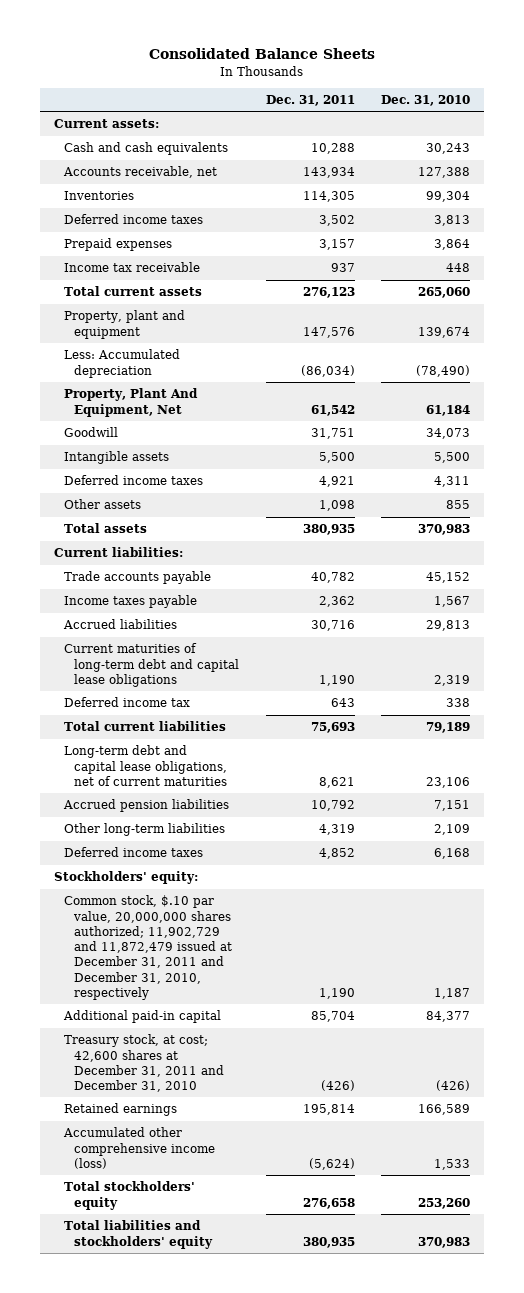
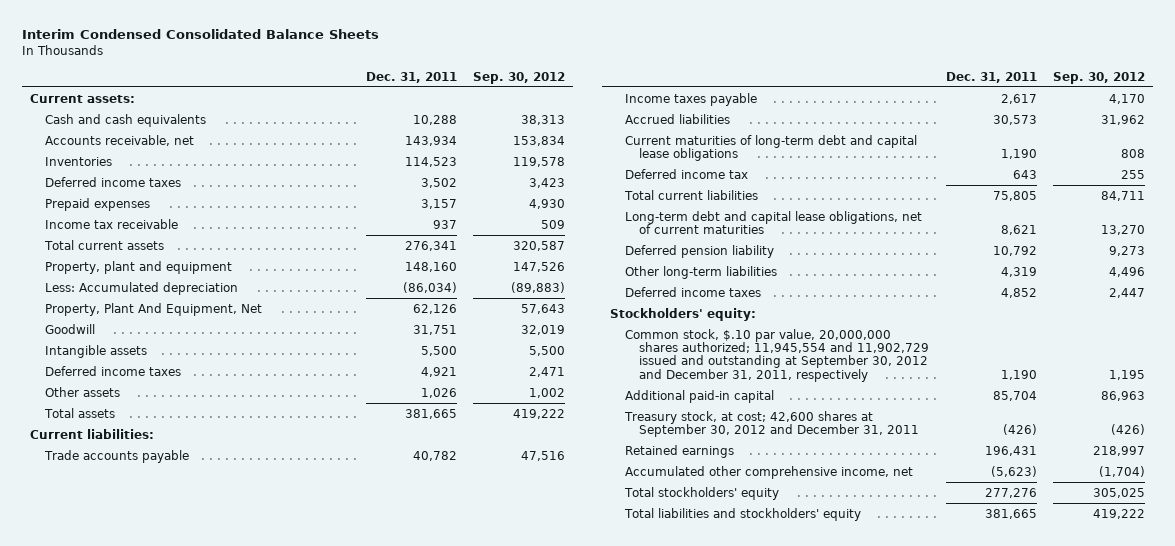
[149,48,376,60] Consolidated Balance Sheets -> [21,29,379,40] Interim Condensed Consolidated Balance Sheets
[381,95,471,107] Dec. 31, 2010 -> none
none -> [473,71,566,84] Sep. 30, 2012
[302,191,355,203] 114,305 -> [404,156,457,167] 114,523
[302,287,355,299] 276,123 -> [404,240,457,251] 276,341
[302,326,355,338] 147,576 -> [404,261,457,272] 148,160
[310,404,355,416] 61,542 -> [412,303,457,314] 62,126
[318,500,355,512] 1,098 -> [420,387,457,398] 1,026
[302,524,355,536] 380,935 -> [404,408,457,419] 381,665
[318,596,355,608] 2,362 -> [1000,93,1037,104] 2,617
[310,620,355,632] 30,716 -> [992,114,1037,125] 30,573
[310,722,355,734] 75,693 -> [992,190,1037,201] 75,805
[62,799,229,813] Accrued pension liabilities -> [624,244,774,258] Deferred pension liability
[63,895,232,1000] Common stock, $.10 par value, 20,000,000 shares authorized; 11,902,729 and 11,872,479 issued at December 31, 2011 and December 31, 2010, respectively -> [624,328,930,382] Common stock, $.10 par value, 20,000,000 shares authorized; 11,945,554 and 11,902,729 issued and outstanding at September 30, 2012 and December 31, 2011, respectively
[63,1034,224,1093] Treasury stock, at cost; 42,600 shares at December 31, 2011 and December 31, 2010 -> [623,410,920,438] Treasury stock, at cost; 42,600 shares at September 30, 2012 and December 31, 2011
[302,1104,355,1116] 195,814 -> [984,445,1037,456] 196,431
[62,1127,215,1169] Accumulated other comprehensive income (loss) -> [624,465,913,479] Accumulated other comprehensive income, net
[308,1157,355,1170] (5,624) -> [990,465,1037,477] (5,623)
[302,1197,355,1209] 276,658 -> [984,487,1037,498] 277,276
[302,1236,355,1248] 380,935 -> [984,508,1037,519] 381,665

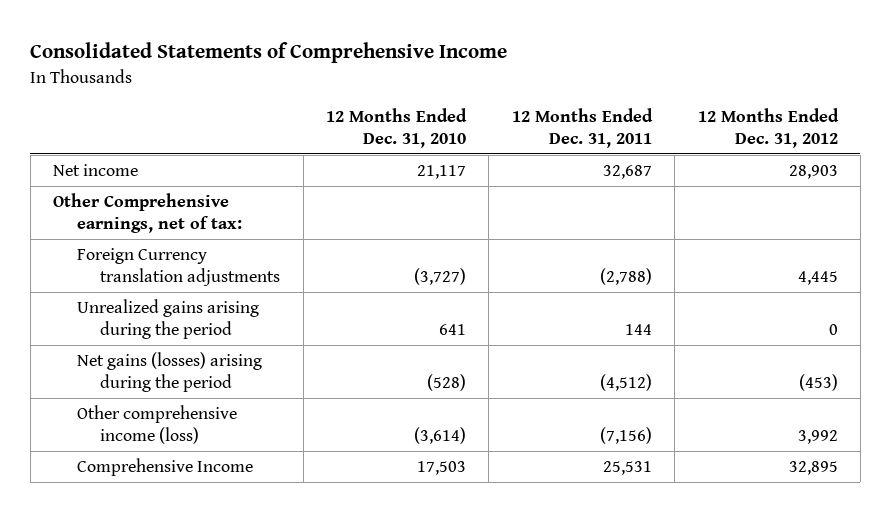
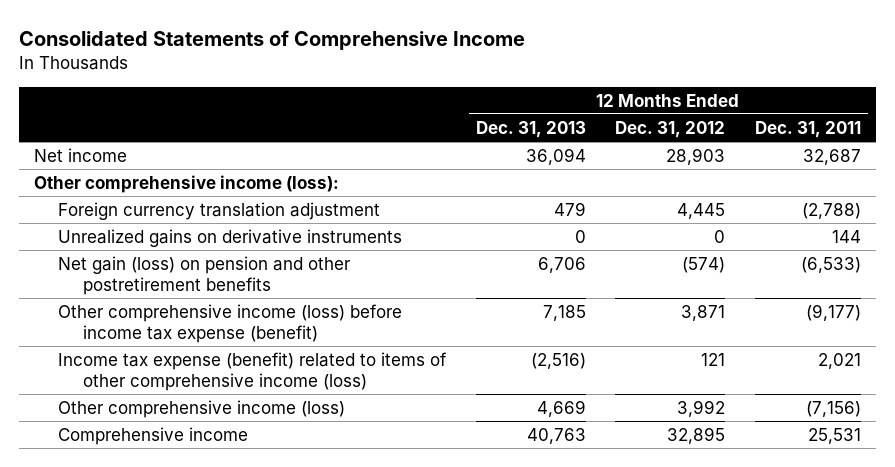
[326,107,468,148] 12 Months Ended Dec. 31, 2010 -> none
none -> [475,120,586,138] Dec. 31, 2013
[53,192,242,234] Other Comprehensive earnings, net of tax: -> [34,174,340,193] Other comprehensive income (loss):
[76,247,281,287] Foreign Currency translation adjustments -> [58,201,381,220] Foreign currency translation adjustment
[76,298,259,340] Unrealized gains arising during the period -> [58,228,403,247] Unrealized gains on derivative instruments
[76,351,262,393] Net gains (losses) arising during the period -> [58,255,352,295] Net gain (loss) on pension and other postretirement benefits
[599,374,652,392] (4,512) -> [800,256,861,273] (6,533)
[798,374,838,392] (453) -> [682,256,726,273] (574)
none -> [58,303,403,343] Other comprehensive income (loss) before income tax expense (benefit)
none -> [58,351,448,391] Income tax expense (benefit) related to items of other comprehensive income (loss)
[76,457,253,476] Comprehensive Income -> [58,426,249,445] Comprehensive income

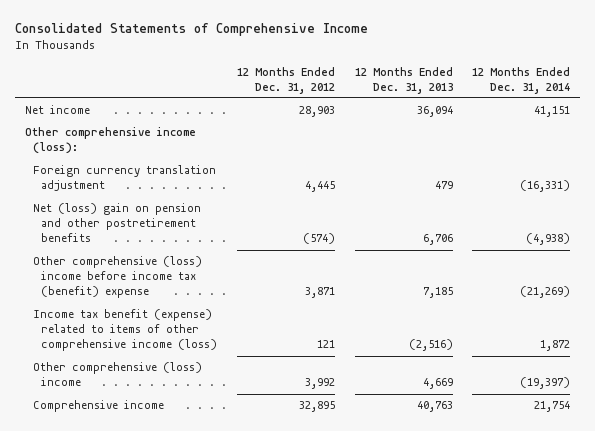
[754,120,861,138] Dec. 31, 2011 -> none
none -> [472,66,571,94] 12 Months Ended Dec. 31, 2014
[58,228,403,247] Unrealized gains on derivative instruments -> none
[58,255,352,295] Net gain (loss) on pension and other postretirement benefits -> [32,203,201,243] Net (loss) gain on pension and other postretirement benefits
[58,303,403,343] Other comprehensive income (loss) before income tax expense (benefit) -> [32,256,202,299] Other comprehensive (loss) income before income tax (benefit) expense
[58,351,448,391] Income tax expense (benefit) related to items of other comprehensive income (loss) -> [32,309,218,352] Income tax benefit (expense) related to items of other comprehensive income (loss)
[58,399,346,418] Other comprehensive income (loss) -> [32,362,202,387] Other comprehensive (loss) income

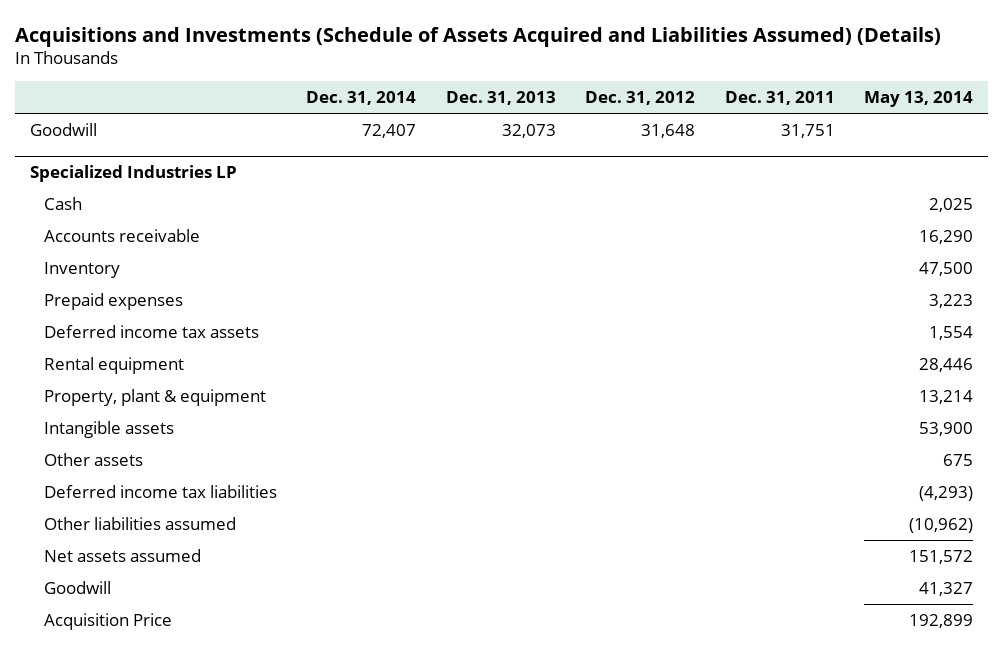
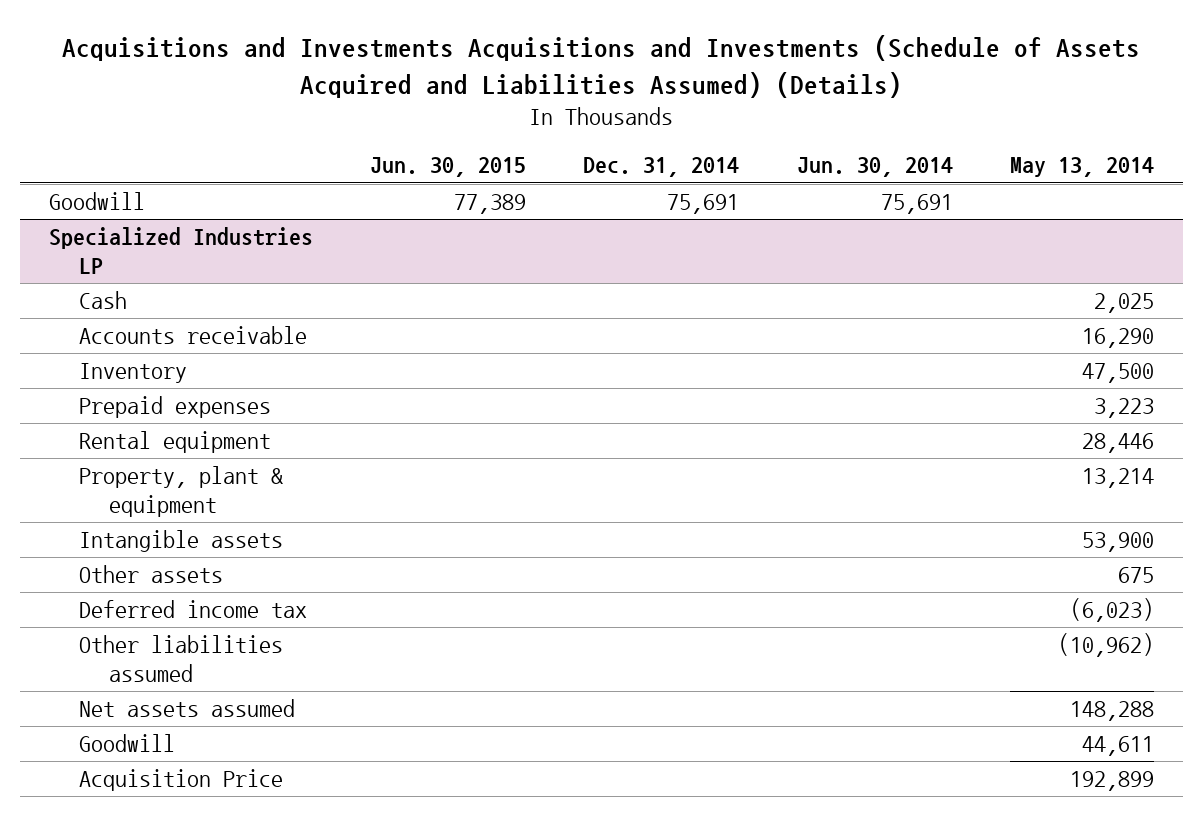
[15,26,942,47] Acquisitions and Investments (Schedule of Assets Acquired and Liabilities Assumed) (Details) -> [62,35,1141,98] Acquisitions and Investments Acquisitions and Investments (Schedule of Assets Acquired and Liabilities Assumed) (Details)
[445,91,556,106] Dec. 31, 2013 -> none
[585,91,696,106] Dec. 31, 2012 -> none
[724,91,835,106] Dec. 31, 2011 -> none
none -> [370,157,527,178] Jun. 30, 2015
none -> [796,157,953,178] Jun. 30, 2014
[362,123,417,138] 72,407 -> [667,194,740,215] 75,691
[44,324,260,338] Deferred income tax assets -> none
[44,484,278,498] Deferred income tax liabilities -> [79,600,308,619] Deferred income tax
[918,485,973,501] (4,293) -> [1069,598,1154,623] (6,023)
[908,549,973,564] 151,572 -> [1069,701,1154,722] 148,288
[918,581,973,596] 41,327 -> [1081,736,1154,757] 44,611

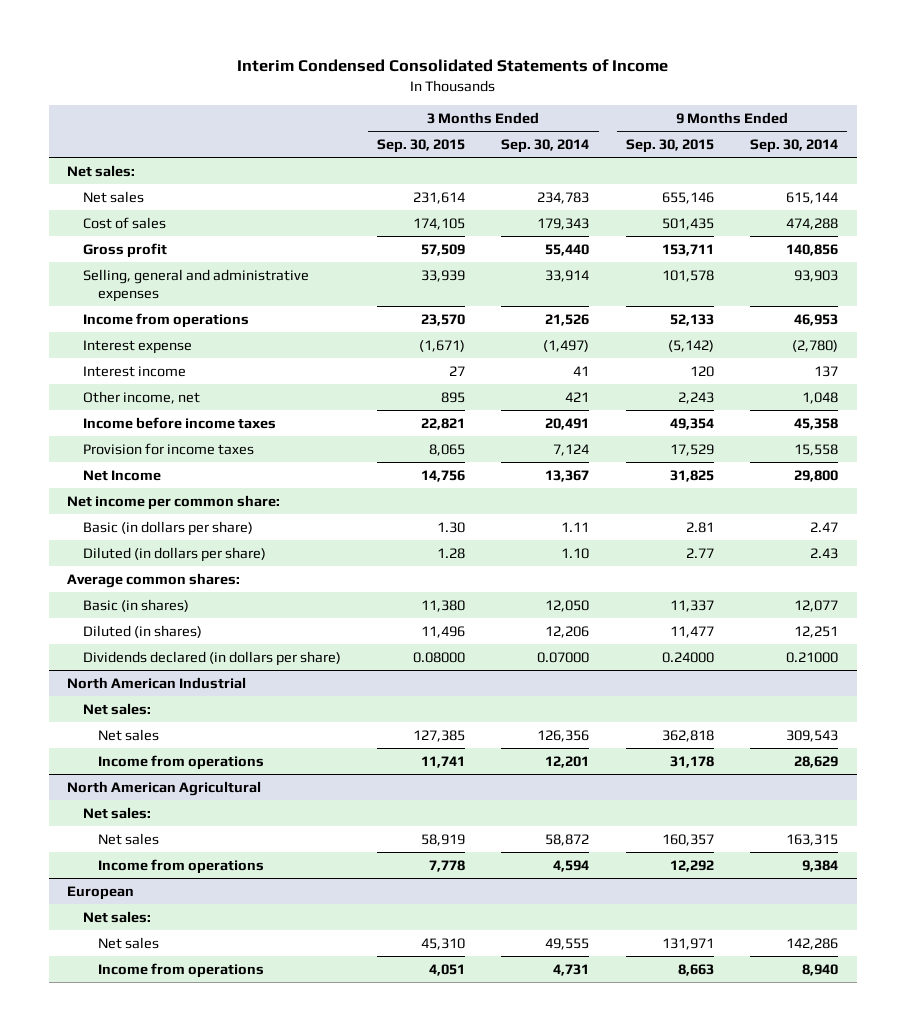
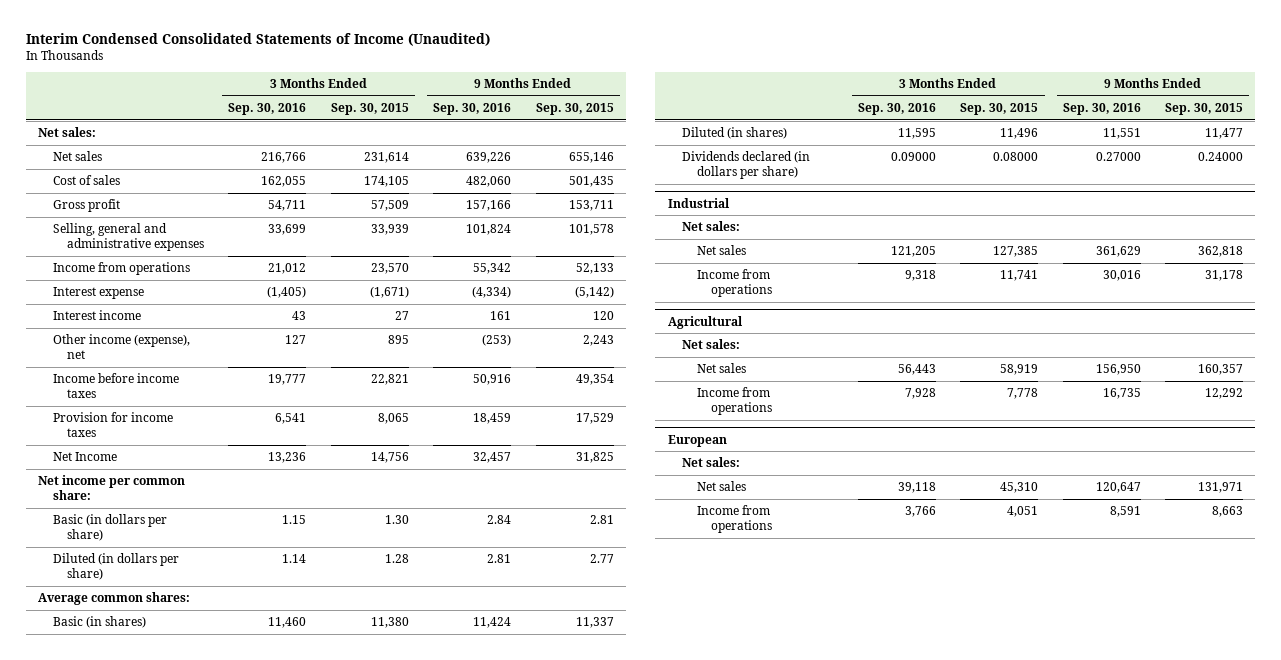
[236,59,668,73] Interim Condensed Consolidated Statements of Income -> [25,33,490,47] Interim Condensed Consolidated Statements of Income (Unaudited)
[501,139,590,154] Sep. 30, 2014 -> none
[750,139,839,154] Sep. 30, 2014 -> none
none -> [228,102,307,115] Sep. 30, 2016
none -> [433,102,512,115] Sep. 30, 2016
[82,390,200,404] Other income, net -> [52,334,190,360] Other income (expense), net
[67,676,247,689] North American Industrial -> [667,197,730,208] Industrial
[67,780,262,796] North American Agricultural -> [667,315,743,329] Agricultural

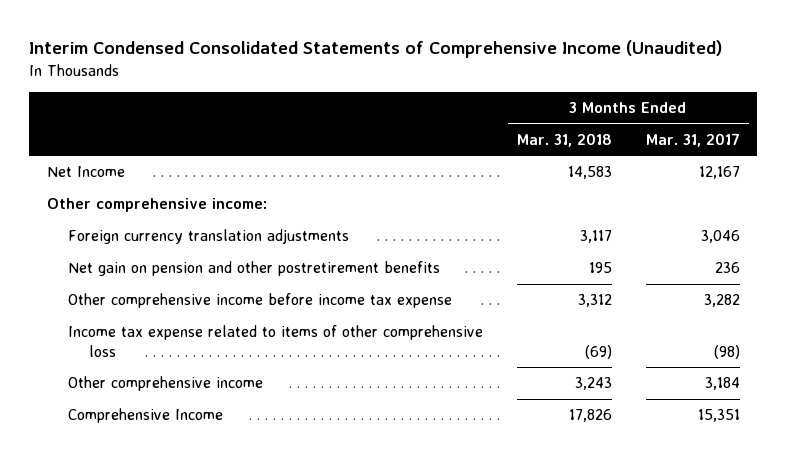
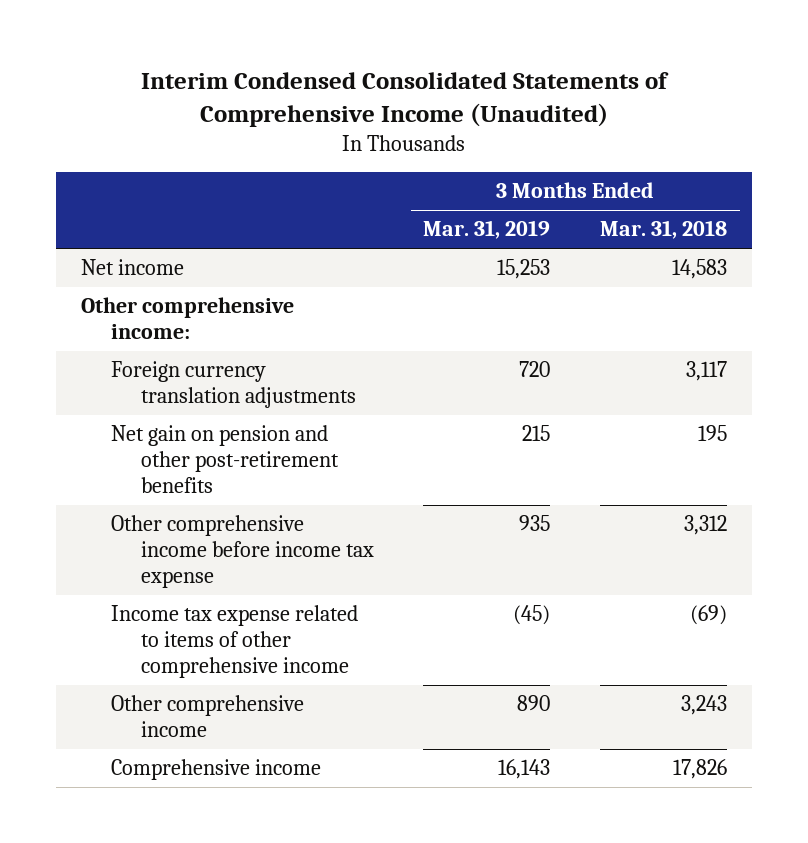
[646,132,741,147] Mar. 31, 2017 -> none
none -> [423,220,551,240] Mar. 31, 2019
[46,166,125,178] Net Income -> [80,259,184,276] Net income
[67,261,440,277] Net gain on pension and other postretirement benefits -> [110,425,339,493] Net gain on pension and other post-retirement benefits
[67,325,483,357] Income tax expense related to items of other comprehensive loss -> [110,605,358,678] Income tax expense related to items of other comprehensive income
[67,408,223,424] Comprehensive Income -> [110,759,321,781] Comprehensive income

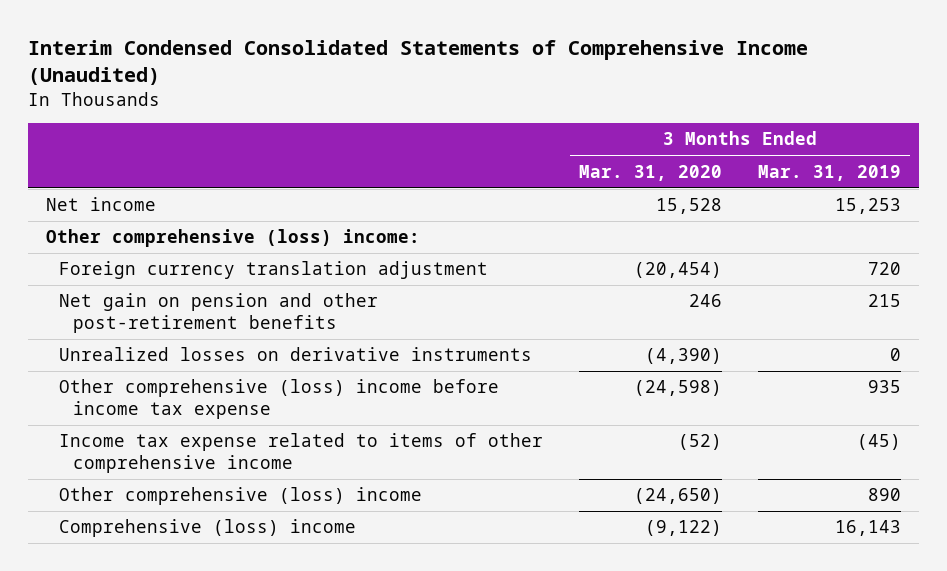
[600,220,728,240] Mar. 31, 2018 -> none
none -> [579,164,723,181] Mar. 31, 2020
[80,297,294,340] Other comprehensive income: -> [45,229,420,248] Other comprehensive (loss) income:
[110,361,356,409] Foreign currency translation adjustments -> [59,261,489,280] Foreign currency translation adjustment
none -> [59,347,533,362] Unrealized losses on derivative instruments
[110,515,374,588] Other comprehensive income before income tax expense -> [59,379,500,419] Other comprehensive (loss) income before income tax expense
[110,695,304,738] Other comprehensive income -> [59,487,423,506] Other comprehensive (loss) income
[110,759,321,781] Comprehensive income -> [59,519,357,538] Comprehensive (loss) income

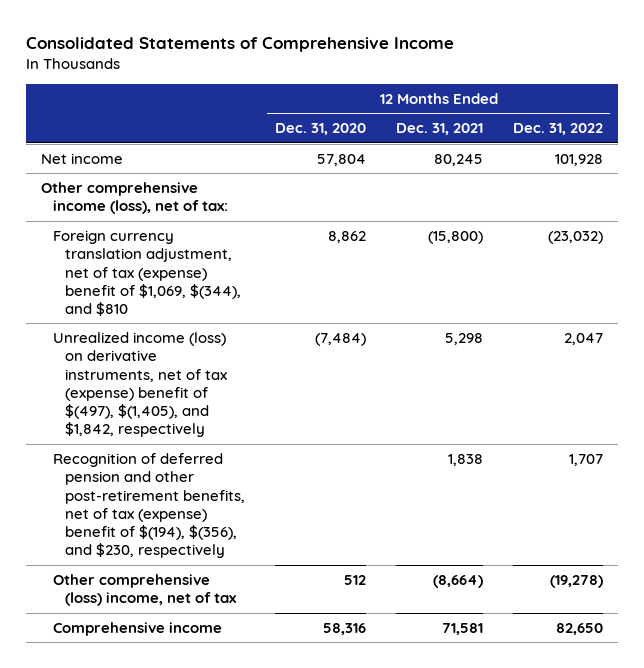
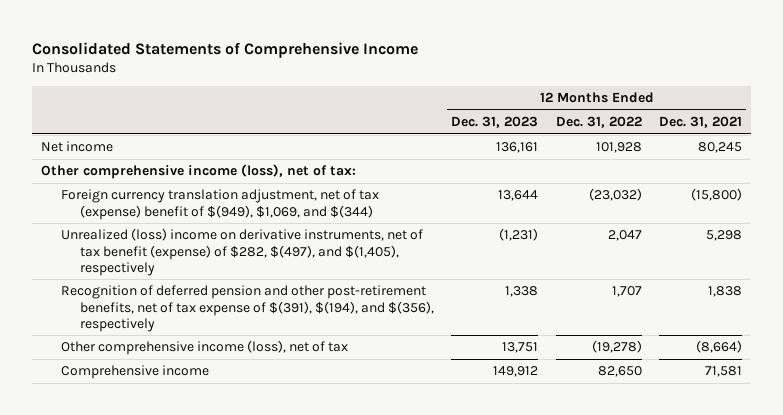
[274,123,366,136] Dec. 31, 2020 -> none
none -> [451,116,539,129] Dec. 31, 2023
[52,229,241,317] Foreign currency translation adjustment, net of tax (expense) benefit of $1,069, $(344), and $810 -> [60,189,379,220] Foreign currency translation adjustment, net of tax (expense) benefit of $(949), $1,069, and $(344)
[52,331,227,438] Unrealized income (loss) on derivative instruments, net of tax (expense) benefit of $(497), $(1,405), and $1,842, respectively -> [60,228,423,276] Unrealized (loss) income on derivative instruments, net of tax benefit (expense) of $282, $(497), and $(1,405), respectively
[52,452,245,559] Recognition of deferred pension and other post-retirement benefits, net of tax (expense) benefit of $(194), $(356), and $230, respectively -> [60,285,435,332] Recognition of deferred pension and other post-retirement benefits, net of tax expense of $(391), $(194), and $(356), respectively
[52,573,237,607] Other comprehensive (loss) income, net of tax -> [60,340,348,356] Other comprehensive income (loss), net of tax

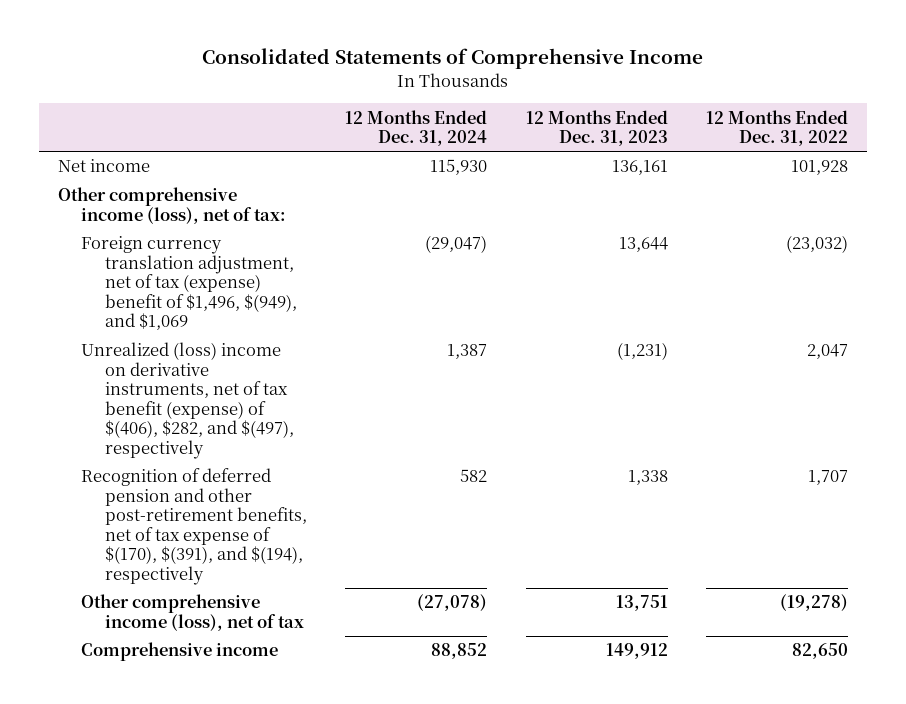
[659,116,743,129] Dec. 31, 2021 -> none
none -> [345,109,488,147] 12 Months Ended Dec. 31, 2024
[60,189,379,220] Foreign currency translation adjustment, net of tax (expense) benefit of $(949), $1,069, and $(344) -> [81,236,298,331] Foreign currency translation adjustment, net of tax (expense) benefit of $1,496, $(949), and $1,069
[60,228,423,276] Unrealized (loss) income on derivative instruments, net of tax benefit (expense) of $282, $(497), and $(1,405), respectively -> [81,342,295,459] Unrealized (loss) income on derivative instruments, net of tax benefit (expense) of $(406), $282, and $(497), respectively
[60,285,435,332] Recognition of deferred pension and other post-retirement benefits, net of tax expense of $(391), $(194), and $(356), respectively -> [81,468,308,585] Recognition of deferred pension and other post-retirement benefits, net of tax expense of $(170), $(391), and $(194), respectively

